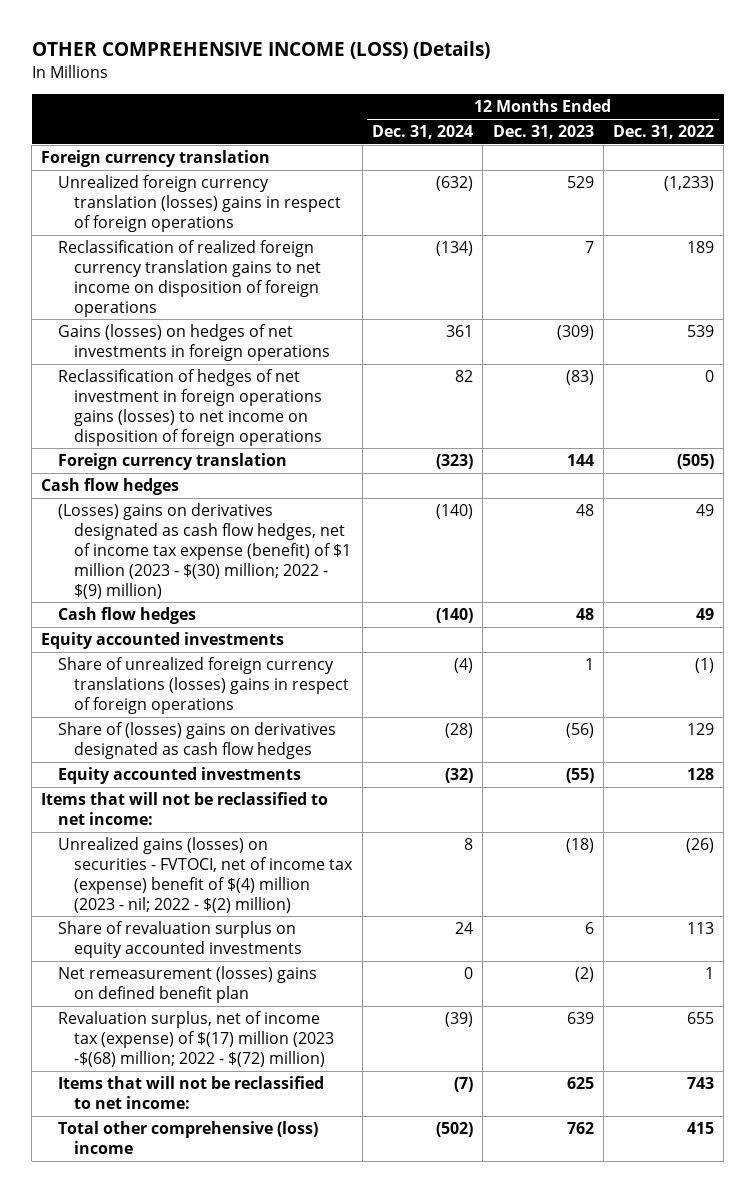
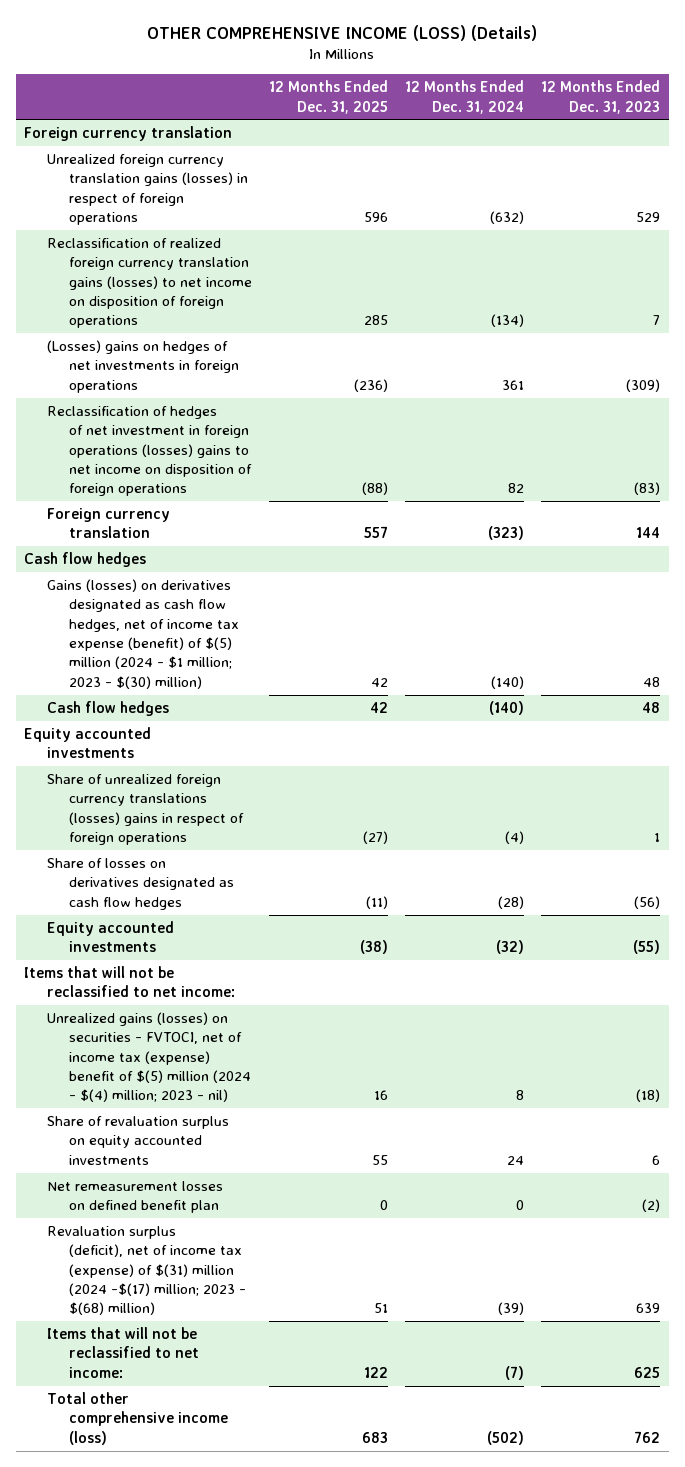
[613,125,715,140] Dec. 31, 2022 -> none
none -> [269,80,389,114] 12 Months Ended Dec. 31, 2025
[57,175,342,232] Unrealized foreign currency translation (losses) gains in respect of foreign operations -> [46,154,249,226] Unrealized foreign currency translation gains (losses) in respect of foreign operations
[57,240,322,317] Reclassification of realized foreign currency translation gains to net income on disposition of foreign operations -> [46,238,253,329] Reclassification of realized foreign currency translation gains (losses) to net income on disposition of foreign operations
[57,324,331,361] Gains (losses) on hedges of net investments in foreign operations -> [46,340,240,393] (Losses) gains on hedges of net investments in foreign operations
[57,369,323,446] Reclassification of hedges of net investment in foreign operations gains (losses) to net income on disposition of foreign operations -> [46,406,253,497] Reclassification of hedges of net investment in foreign operations (losses) gains to net income on disposition of foreign operations
[57,503,352,599] (Losses) gains on derivatives designated as cash flow hedges, net of income tax expense (benefit) of $1 million (2023 - $(30) million; 2022 - $(9) million) -> [46,579,240,689] Gains (losses) on derivatives designated as cash flow hedges, net of income tax expense (benefit) of $(5) million (2024 - $1 million; 2023 - $(30) million)
[57,722,336,759] Share of (losses) gains on derivatives designated as cash flow hedges -> [46,858,235,910] Share of losses on derivatives designated as cash flow hedges
[57,837,354,913] Unrealized gains (losses) on securities - FVTOCI, net of income tax (expense) benefit of $(4) million (2023 - nil; 2022 - $(2) million) -> [46,1012,252,1103] Unrealized gains (losses) on securities - FVTOCI, net of income tax (expense) benefit of $(5) million (2024 - $(4) million; 2023 - nil)
[57,966,317,1003] Net remeasurement (losses) gains on defined benefit plan -> [46,1181,223,1214] Net remeasurement losses on defined benefit plan
[57,1011,335,1067] Revaluation surplus, net of income tax (expense) of $(17) million (2023 -$(68) million; 2022 - $(72) million) -> [46,1226,247,1316] Revaluation surplus (deficit), net of income tax (expense) of $(31) million (2024 -$(17) million; 2023 - $(68) million)
[57,1121,318,1154] Total other comprehensive (loss) income -> [46,1392,229,1445] Total other comprehensive income (loss)

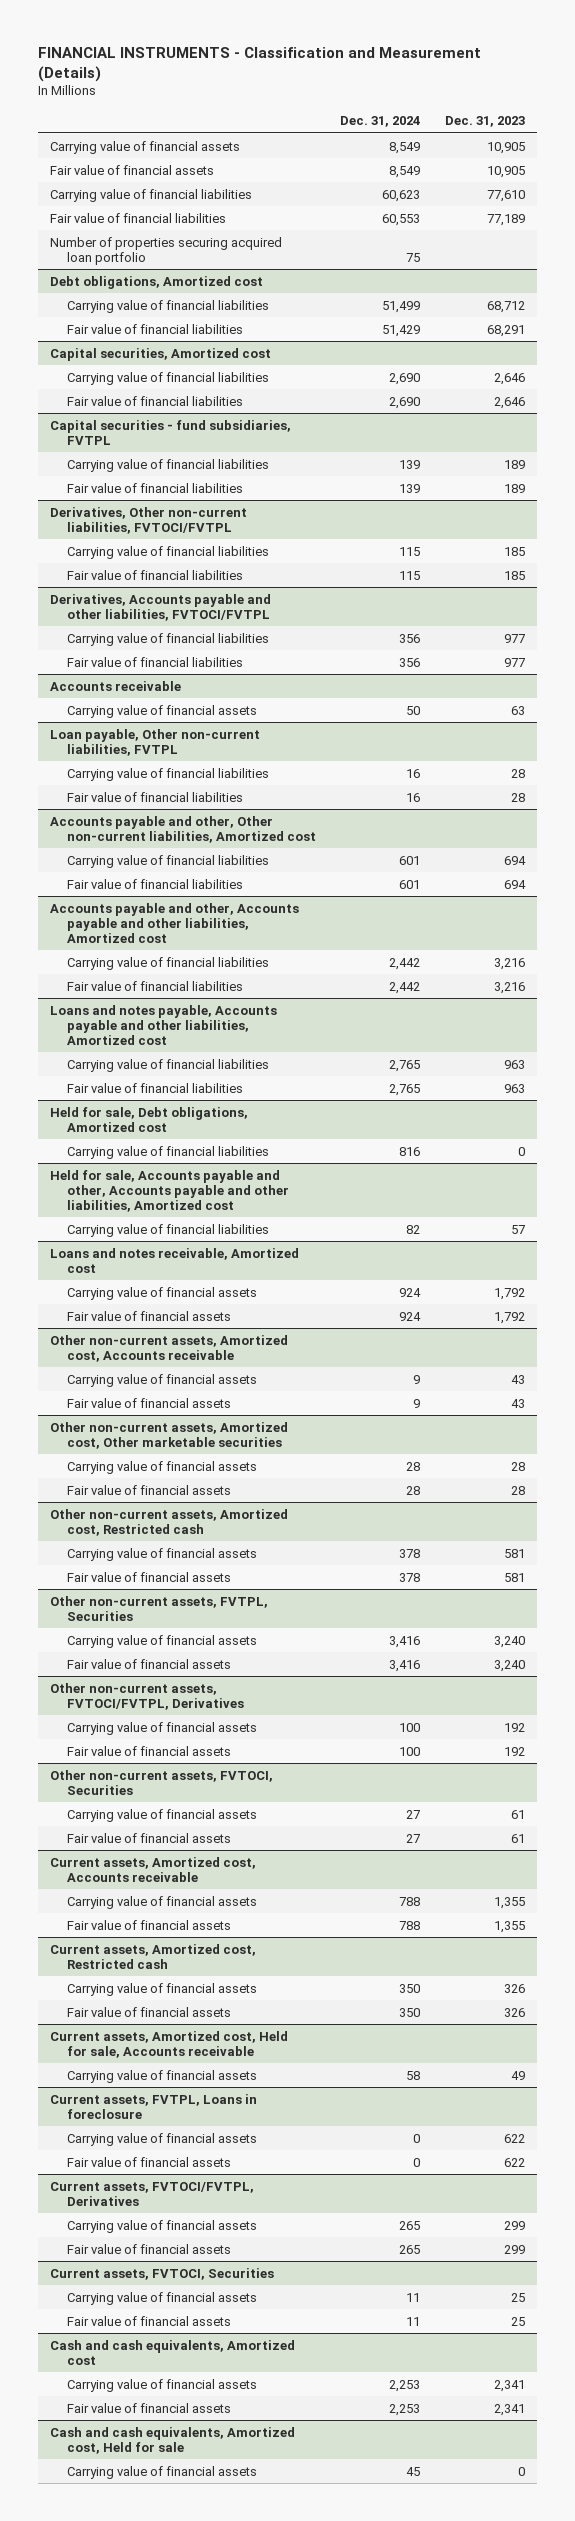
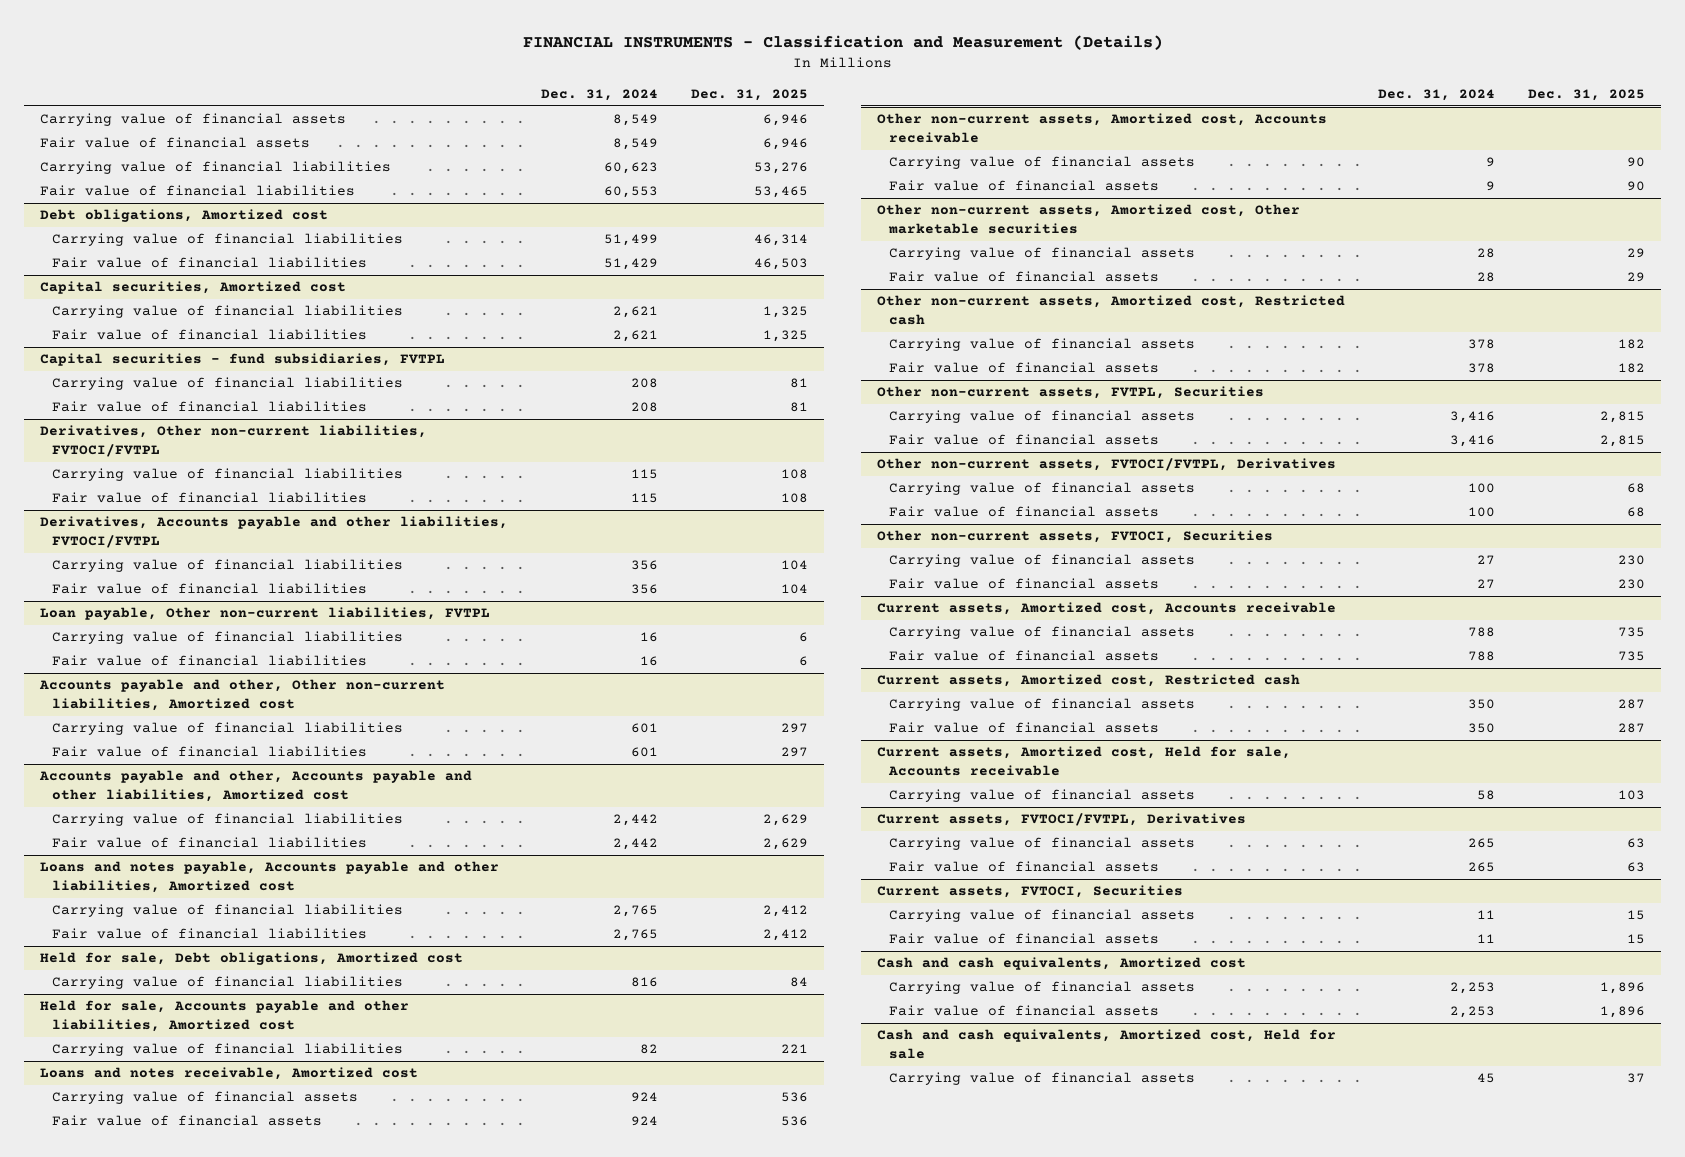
[444,116,525,128] Dec. 31, 2023 -> none
none -> [690,88,808,101] Dec. 31, 2025
[50,236,283,265] Number of properties securing acquired loan portfolio -> none
[389,372,421,385] 2,690 -> [612,306,658,319] 2,621
[389,396,421,409] 2,690 -> [612,330,658,343] 2,621
[399,459,421,469] 139 -> [630,378,658,389] 208
[399,483,421,493] 139 -> [630,402,658,413] 208
[50,680,182,691] Accounts receivable -> none
[66,704,257,718] Carrying value of financial assets -> none
[50,1169,289,1212] Held for sale, Accounts payable and other, Accounts payable and other liabilities, Amortized cost -> [40,1000,410,1032] Held for sale, Accounts payable and other liabilities, Amortized cost
[50,2093,258,2119] Current assets, FVTPL, Loans in foreclosure -> none
[66,2132,257,2146] Carrying value of financial assets -> none
[66,2156,231,2167] Fair value of financial assets -> none

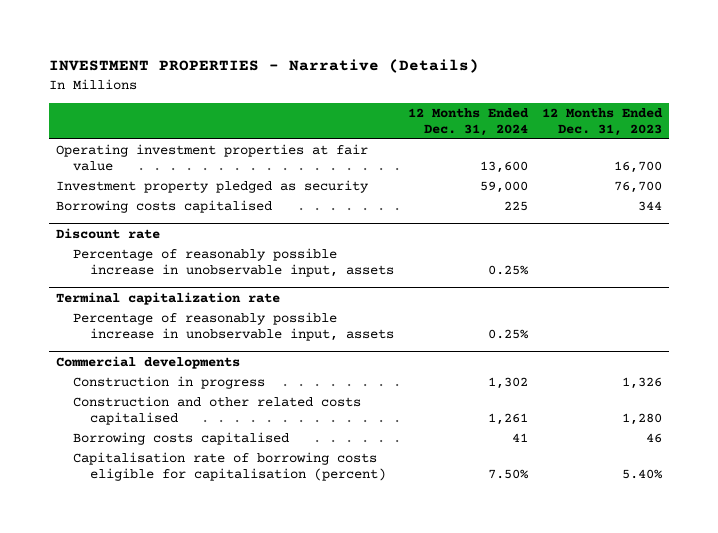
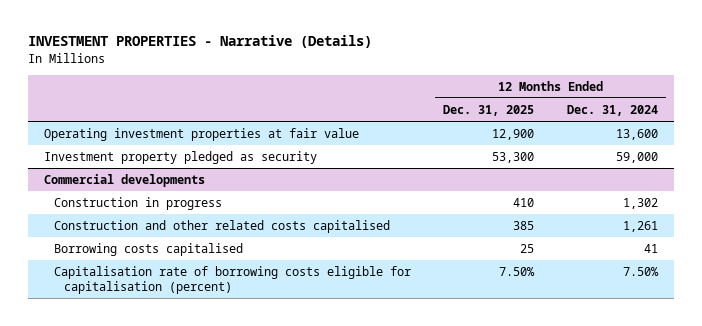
[542,107,664,136] 12 Months Ended Dec. 31, 2023 -> none
none -> [443,104,535,116] Dec. 31, 2025
[55,200,272,214] Borrowing costs capitalised -> none
[55,228,160,240] Discount rate -> none
[72,248,394,277] Percentage of reasonably possible increase in unobservable input, assets -> none
[55,292,280,306] Terminal capitalization rate -> none
[72,312,394,341] Percentage of reasonably possible increase in unobservable input, assets -> none

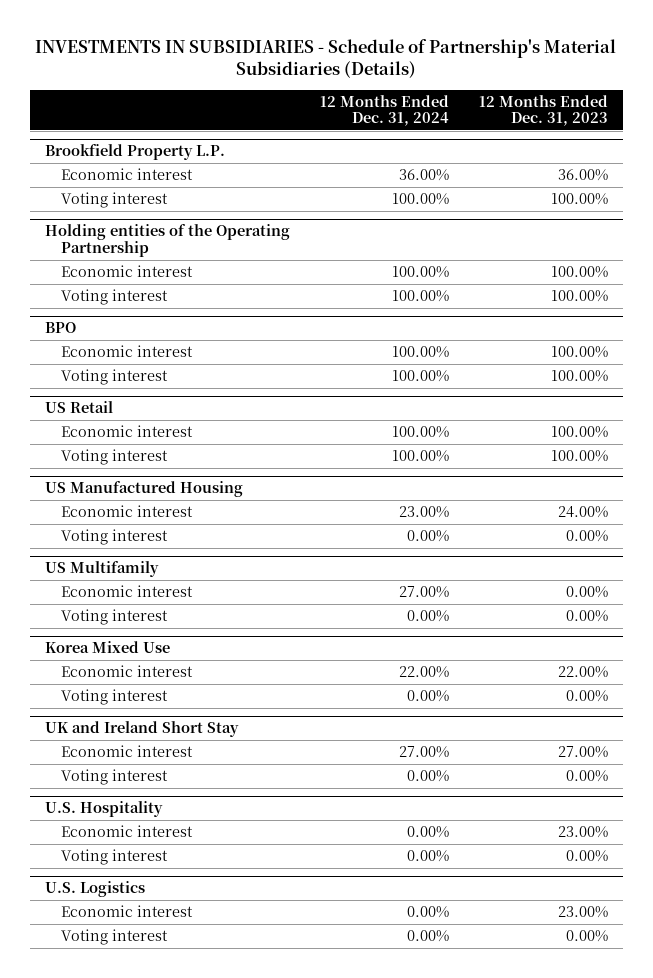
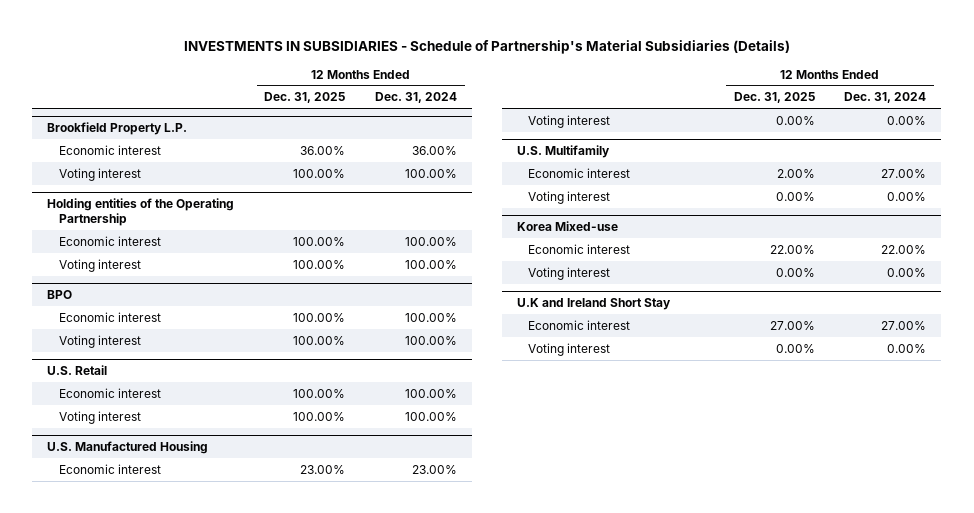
[478,94,608,127] 12 Months Ended Dec. 31, 2023 -> none
none -> [264,92,346,104] Dec. 31, 2025
[45,401,114,414] US Retail -> [47,365,108,376] U.S. Retail
[45,481,244,498] US Manufactured Housing -> [47,441,209,455] U.S. Manufactured Housing
[45,561,160,578] US Multifamily -> [516,145,610,159] U.S. Multifamily
[45,641,171,654] Korea Mixed Use -> [516,221,618,232] Korea Mixed-use
[45,721,240,738] UK and Ireland Short Stay -> [516,298,671,311] U.K and Ireland Short Stay
[45,801,164,818] U.S. Hospitality -> none
[60,825,193,838] Economic interest -> none
[60,849,168,866] Voting interest -> none
[45,881,146,898] U.S. Logistics -> none
[60,905,193,918] Economic interest -> none
[60,929,168,946] Voting interest -> none

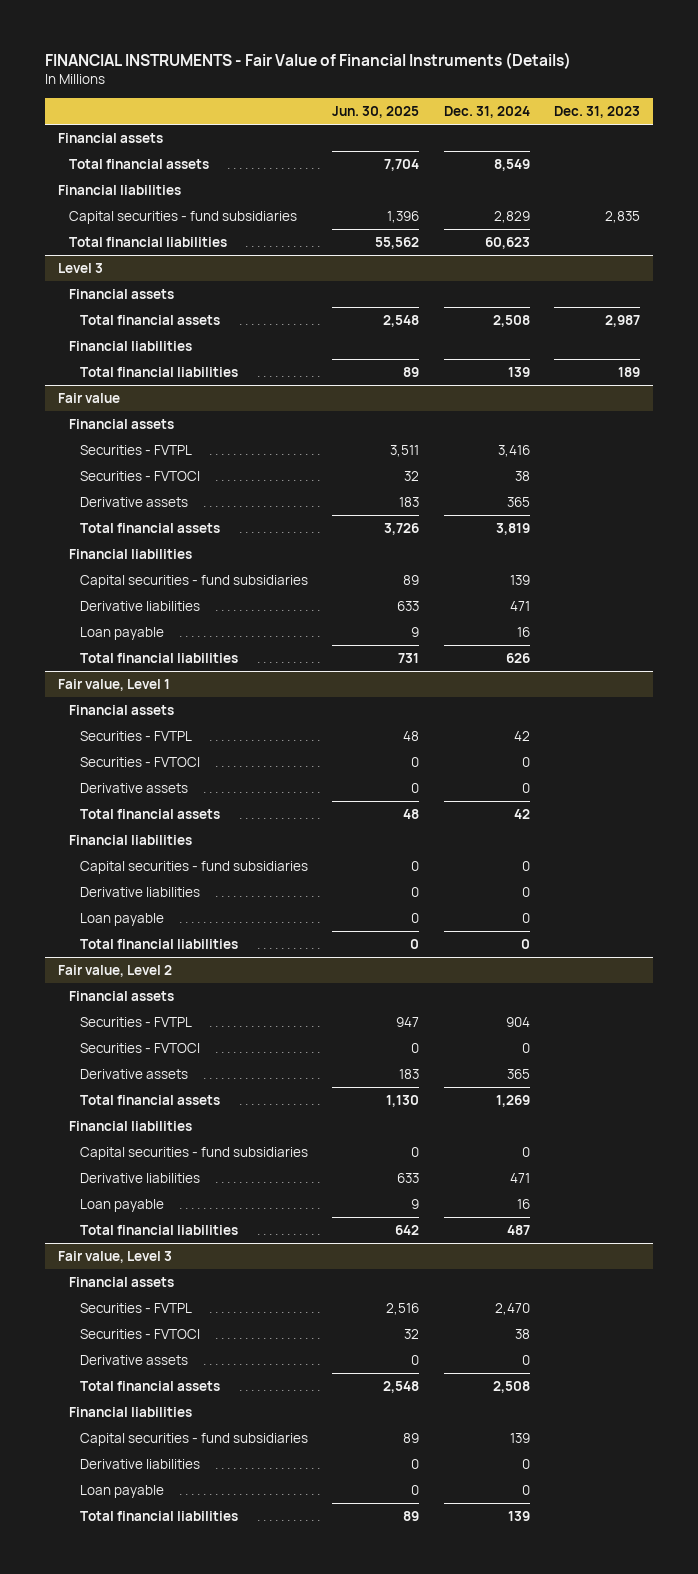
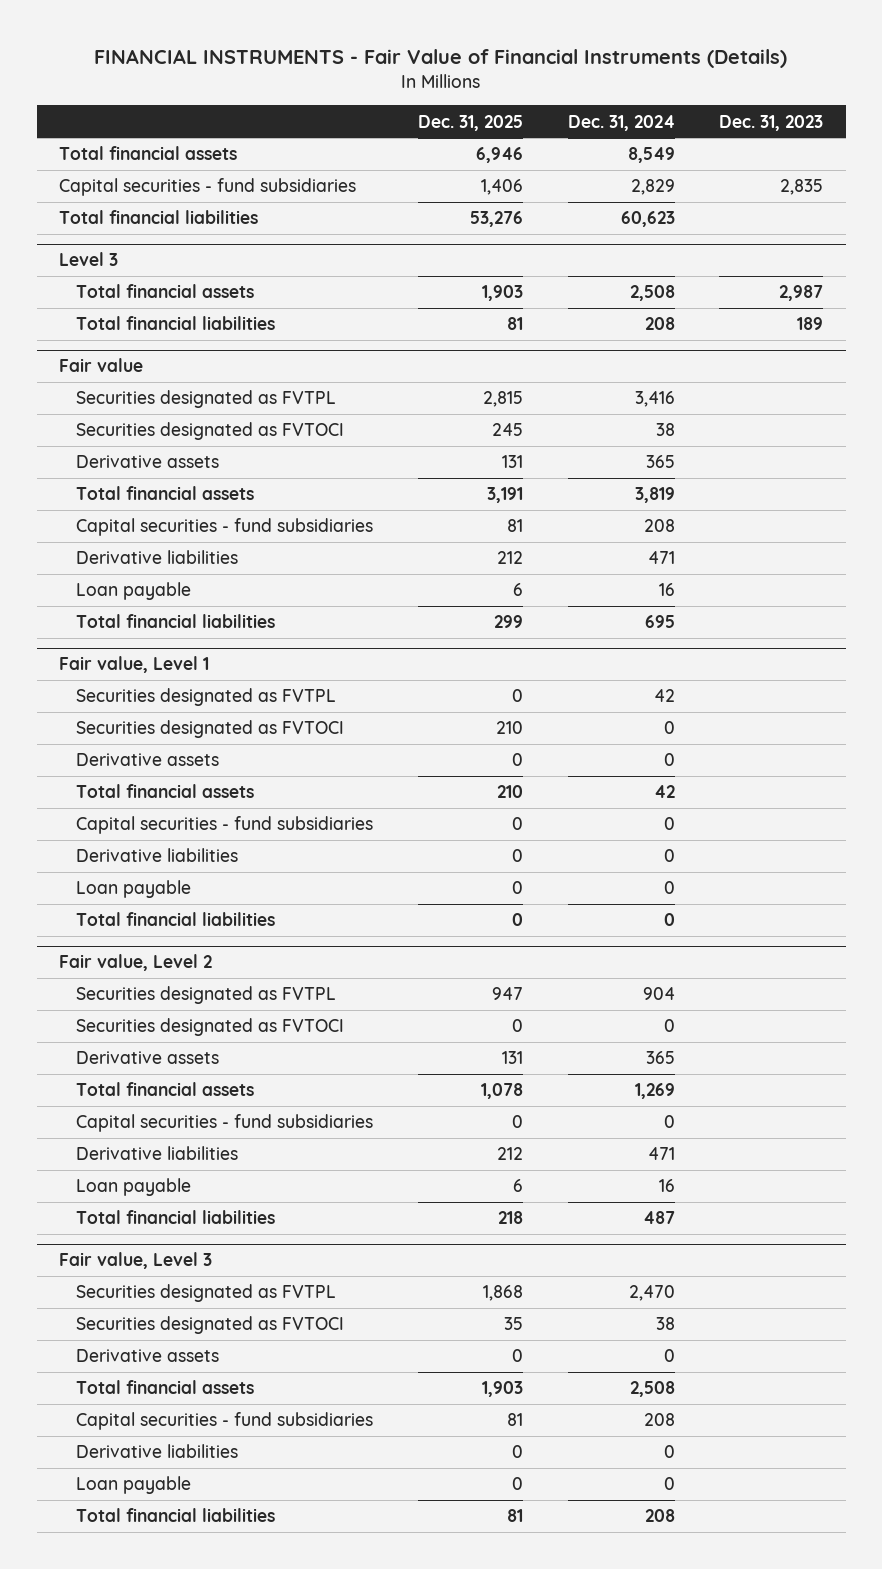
[332,105,420,118] Jun. 30, 2025 -> none
none -> [417,114,523,131] Dec. 31, 2025
[57,133,163,144] Financial assets -> none
[57,185,181,196] Financial liabilities -> none
[68,289,174,300] Financial assets -> none
[68,341,192,352] Financial liabilities -> none
[507,367,530,378] 139 -> [644,317,675,331] 208
[68,419,174,430] Financial assets -> none
[79,445,192,456] Securities - FVTPL -> [76,390,337,409] Securities designated as FVTPL
[79,471,200,482] Securities - FVTOCI -> [76,422,345,441] Securities designated as FVTOCI
[68,549,192,560] Financial liabilities -> none
[509,575,530,586] 139 -> [643,519,675,533] 208
[505,653,530,664] 626 -> [644,615,675,629] 695
[68,705,174,716] Financial assets -> none
[79,731,192,742] Securities - FVTPL -> [76,688,337,707] Securities designated as FVTPL
[79,757,200,768] Securities - FVTOCI -> [76,720,345,739] Securities designated as FVTOCI
[68,835,192,846] Financial liabilities -> none
[68,991,174,1002] Financial assets -> none
[79,1017,192,1028] Securities - FVTPL -> [76,986,337,1005] Securities designated as FVTPL
[79,1043,200,1054] Securities - FVTOCI -> [76,1018,345,1037] Securities designated as FVTOCI
[68,1121,192,1132] Financial liabilities -> none
[68,1277,174,1288] Financial assets -> none
[79,1303,192,1314] Securities - FVTPL -> [76,1284,337,1303] Securities designated as FVTPL
[79,1329,200,1340] Securities - FVTOCI -> [76,1316,345,1335] Securities designated as FVTOCI
[68,1407,192,1418] Financial liabilities -> none
[509,1433,530,1444] 139 -> [643,1413,675,1427] 208
[507,1511,530,1522] 139 -> [644,1509,675,1523] 208

